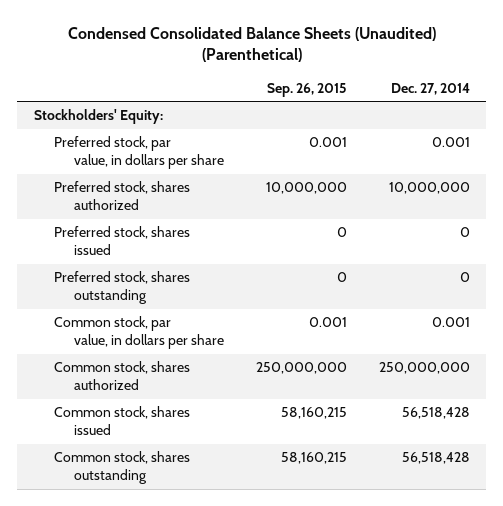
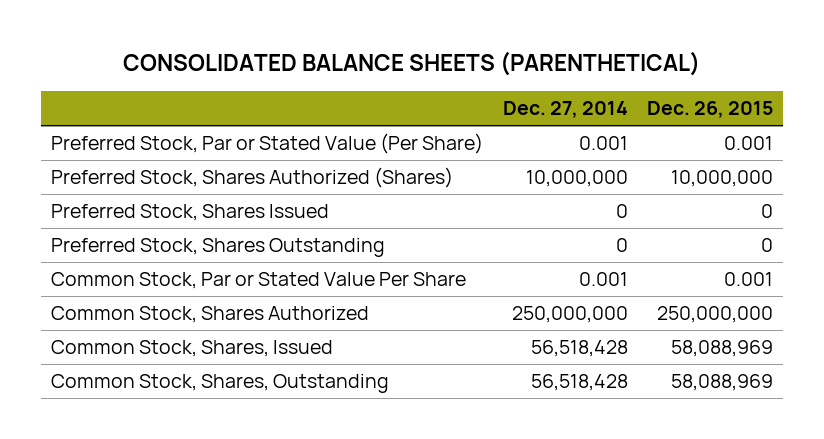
[67,26,436,63] Condensed Consolidated Balance Sheets (Unaudited) (Parenthetical) -> [123,51,701,77] CONSOLIDATED BALANCE SHEETS (PARENTHETICAL)
[266,82,347,97] Sep. 26, 2015 -> none
none -> [647,101,774,119] Dec. 26, 2015
[33,109,163,125] Stockholders' Equity: -> none
[53,136,224,170] Preferred stock, par value, in dollars per share -> [50,133,483,155] Preferred Stock, Par or Stated Value (Per Share)
[53,181,190,211] Preferred stock, shares authorized -> [50,167,453,189] Preferred Stock, Shares Authorized (Shares)
[53,226,190,256] Preferred stock, shares issued -> [50,204,329,222] Preferred Stock, Shares Issued
[53,271,190,305] Preferred stock, shares outstanding -> [50,238,385,258] Preferred Stock, Shares Outstanding
[53,316,224,350] Common stock, par value, in dollars per share -> [50,272,466,290] Common Stock, Par or Stated Value Per Share
[53,361,190,391] Common stock, shares authorized -> [50,306,369,324] Common Stock, Shares Authorized
[53,406,190,436] Common stock, shares issued -> [50,340,333,358] Common Stock, Shares, Issued
[53,451,190,485] Common stock, shares outstanding -> [50,374,389,394] Common Stock, Shares, Outstanding

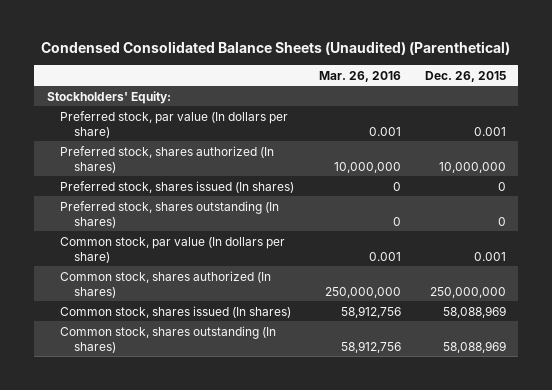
[123,51,701,77] CONSOLIDATED BALANCE SHEETS (PARENTHETICAL) -> [41,40,511,55] Condensed Consolidated Balance Sheets (Unaudited) (Parenthetical)
[502,101,628,119] Dec. 27, 2014 -> none
none -> [318,70,401,82] Mar. 26, 2016
none -> [46,90,171,104] Stockholders' Equity:
[50,133,483,155] Preferred Stock, Par or Stated Value (Per Share) -> [60,110,289,138] Preferred stock, par value (In dollars per share)
[50,167,453,189] Preferred Stock, Shares Authorized (Shares) -> [60,145,275,173] Preferred stock, shares authorized (In shares)
[50,204,329,222] Preferred Stock, Shares Issued -> [60,180,295,193] Preferred stock, shares issued (In shares)
[50,238,385,258] Preferred Stock, Shares Outstanding -> [60,200,280,228] Preferred stock, shares outstanding (In shares)
[50,272,466,290] Common Stock, Par or Stated Value Per Share -> [60,236,286,263] Common stock, par value (In dollars per share)
[50,306,369,324] Common Stock, Shares Authorized -> [60,270,272,298] Common stock, shares authorized (In shares)
[50,340,333,358] Common Stock, Shares, Issued -> [60,305,292,318] Common stock, shares issued (In shares)
[50,374,389,394] Common Stock, Shares, Outstanding -> [60,325,277,353] Common stock, shares outstanding (In shares)

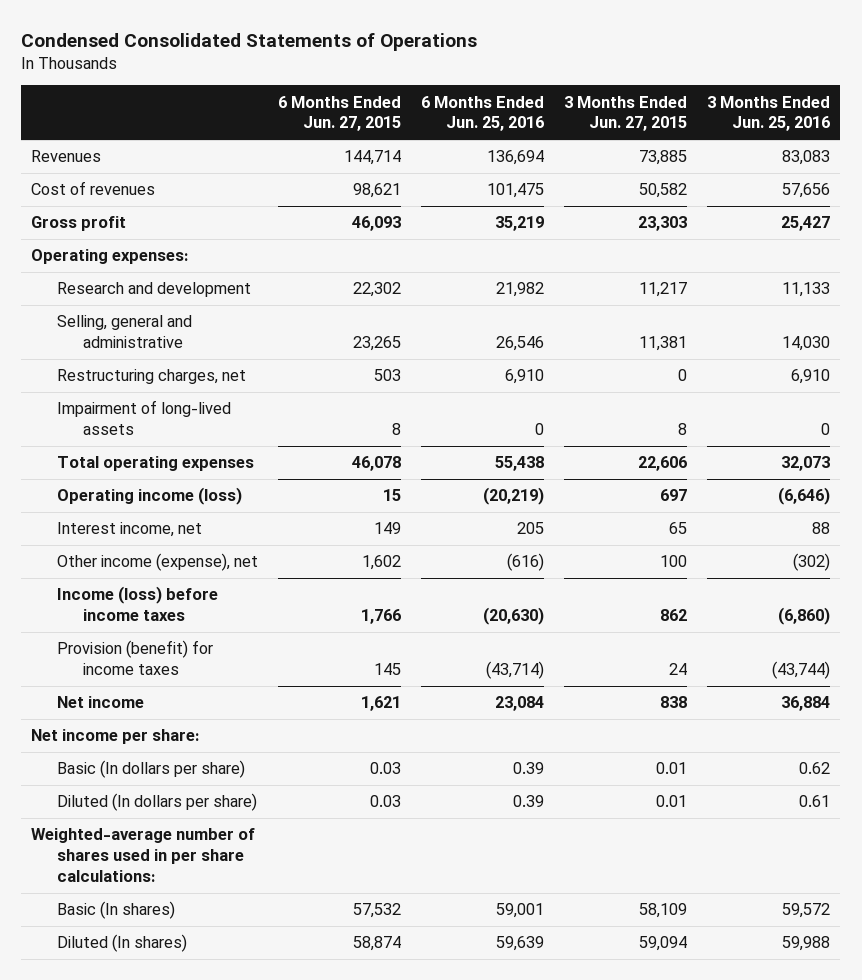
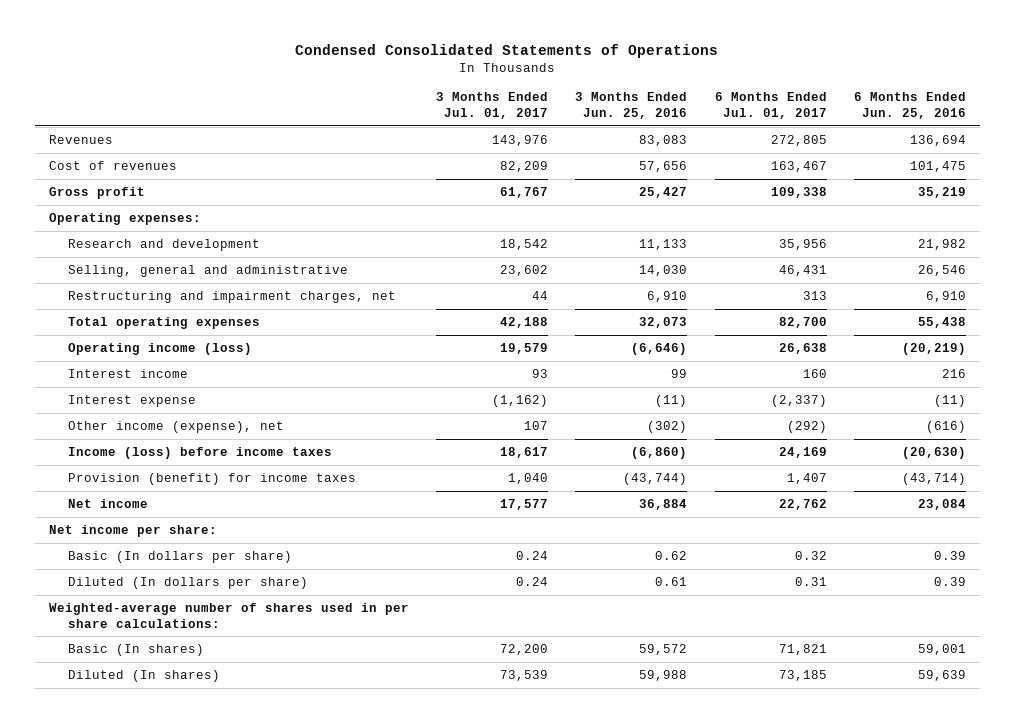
[278,95,402,132] 6 Months Ended Jun. 27, 2015 -> none
[564,95,688,132] 3 Months Ended Jun. 27, 2015 -> none
none -> [436,92,549,120] 3 Months Ended Jul. 01, 2017
none -> [714,92,827,120] 6 Months Ended Jul. 01, 2017
[57,400,232,436] Impairment of long-lived assets -> none
[57,369,247,385] Restructuring charges, net -> [68,290,397,303] Restructuring and impairment charges, net
[57,522,203,538] Interest income, net -> [68,368,189,378] Interest income
[517,522,545,535] 205 -> [941,368,966,378] 216
[812,522,831,535] 88 -> [671,368,688,378] 99
none -> [68,394,197,407] Interest expense

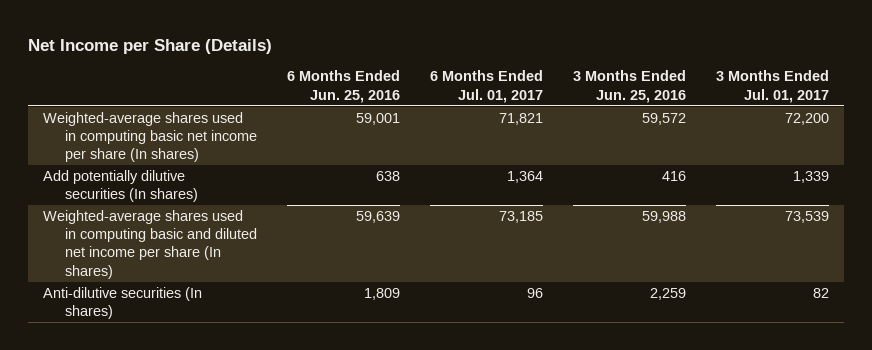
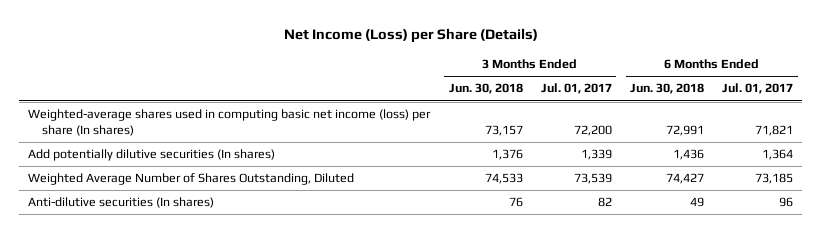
[28,38,273,54] Net Income per Share (Details) -> [283,27,538,43] Net Income (Loss) per Share (Details)
[286,70,400,103] 6 Months Ended Jun. 25, 2016 -> none
[572,70,686,103] 3 Months Ended Jun. 25, 2016 -> none
none -> [448,83,523,95] Jun. 30, 2018
none -> [630,83,705,95] Jun. 30, 2018
[43,112,257,163] Weighted-average shares used in computing basic net income per share (In shares) -> [28,109,432,136] Weighted-average shares used in computing basic net income (loss) per share (In shares)
[43,210,257,279] Weighted-average shares used in computing basic and diluted net income per share (In shares) -> [28,173,355,186] Weighted Average Number of Shares Outstanding, Diluted

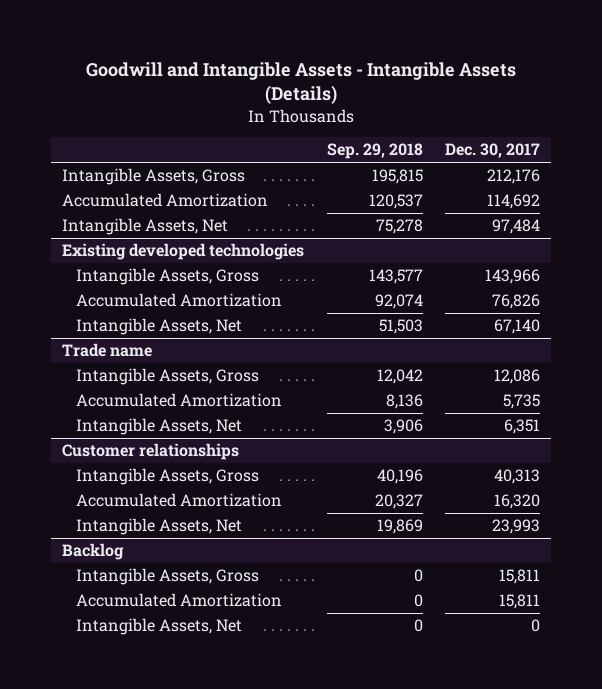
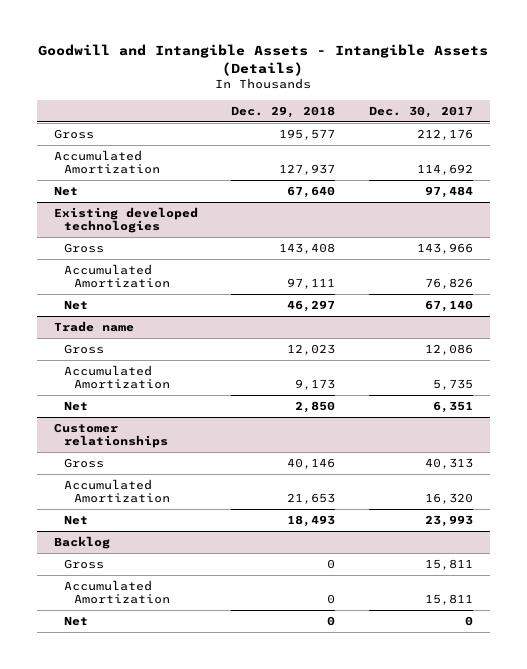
[326,143,423,160] Sep. 29, 2018 -> none
none -> [231,105,336,118] Dec. 29, 2018
[62,168,246,186] Intangible Assets, Gross -> [53,128,94,139] Gross
[62,218,229,236] Intangible Assets, Net -> [53,185,78,196] Net
[75,268,259,286] Intangible Assets, Gross -> [64,242,105,253] Gross
[75,318,242,336] Intangible Assets, Net -> [64,299,89,310] Net
[75,368,259,386] Intangible Assets, Gross -> [64,343,105,354] Gross
[75,418,242,436] Intangible Assets, Net -> [64,400,89,411] Net
[75,468,259,486] Intangible Assets, Gross -> [64,457,105,468] Gross
[75,518,242,536] Intangible Assets, Net -> [64,514,89,525] Net
[75,568,259,586] Intangible Assets, Gross -> [64,558,105,569] Gross
[75,618,242,636] Intangible Assets, Net -> [64,615,89,626] Net

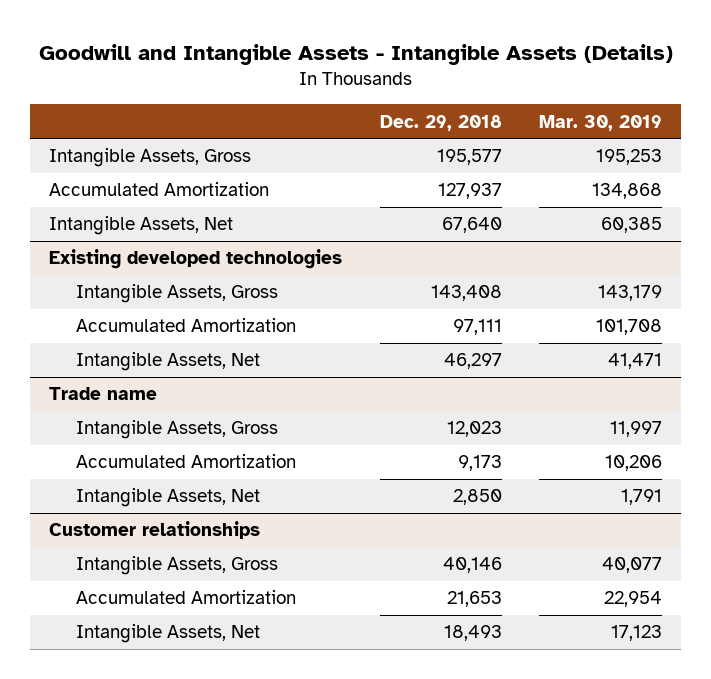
[368,105,473,118] Dec. 30, 2017 -> none
none -> [539,114,663,131] Mar. 30, 2019
[53,128,94,139] Gross -> [49,148,252,168] Intangible Assets, Gross
[53,185,78,196] Net -> [49,216,234,236] Intangible Assets, Net
[64,242,105,253] Gross -> [75,284,278,304] Intangible Assets, Gross
[64,299,89,310] Net -> [75,352,260,372] Intangible Assets, Net
[64,343,105,354] Gross -> [75,420,278,440] Intangible Assets, Gross
[64,400,89,411] Net -> [75,488,260,508] Intangible Assets, Net
[64,457,105,468] Gross -> [75,556,278,576] Intangible Assets, Gross
[53,535,110,549] Backlog -> none
[64,558,105,569] Gross -> none
[64,579,171,605] Accumulated Amortization -> none
[64,615,89,626] Net -> none
[64,514,89,525] Net -> [75,624,260,644] Intangible Assets, Net

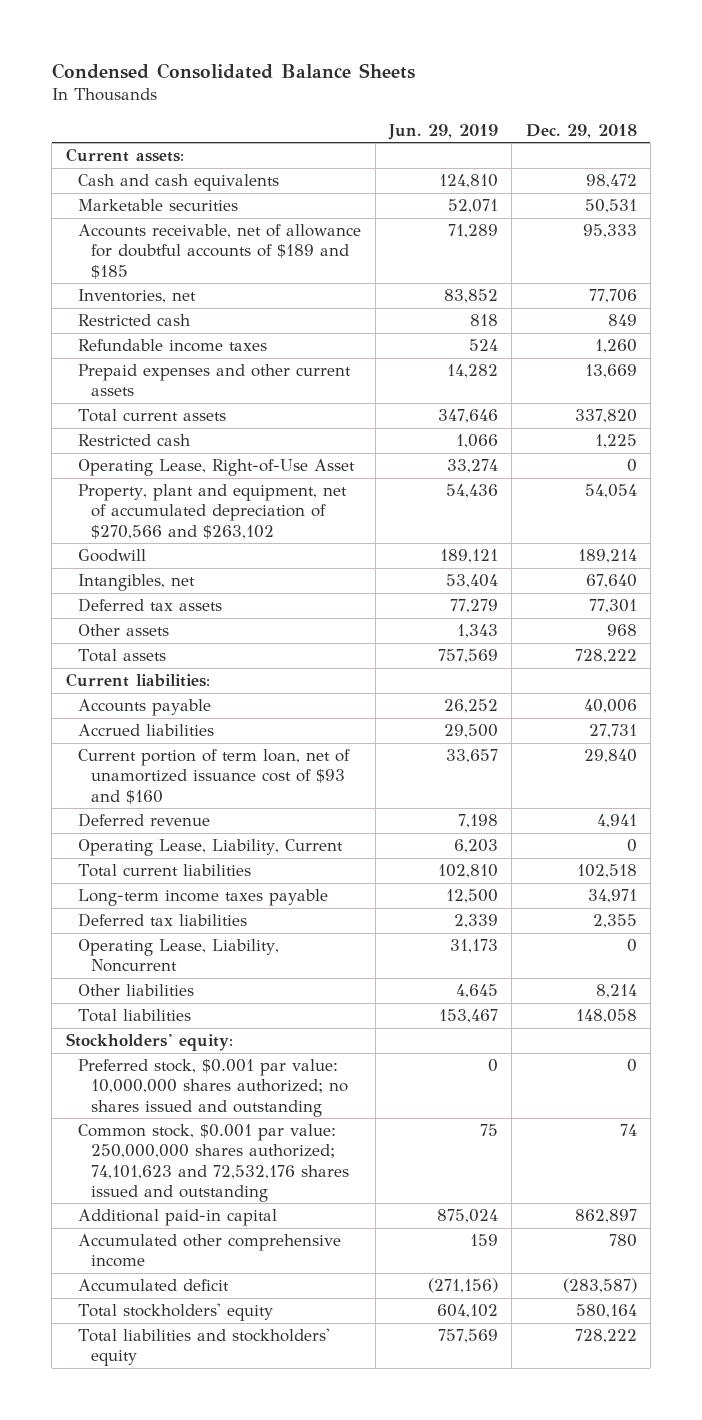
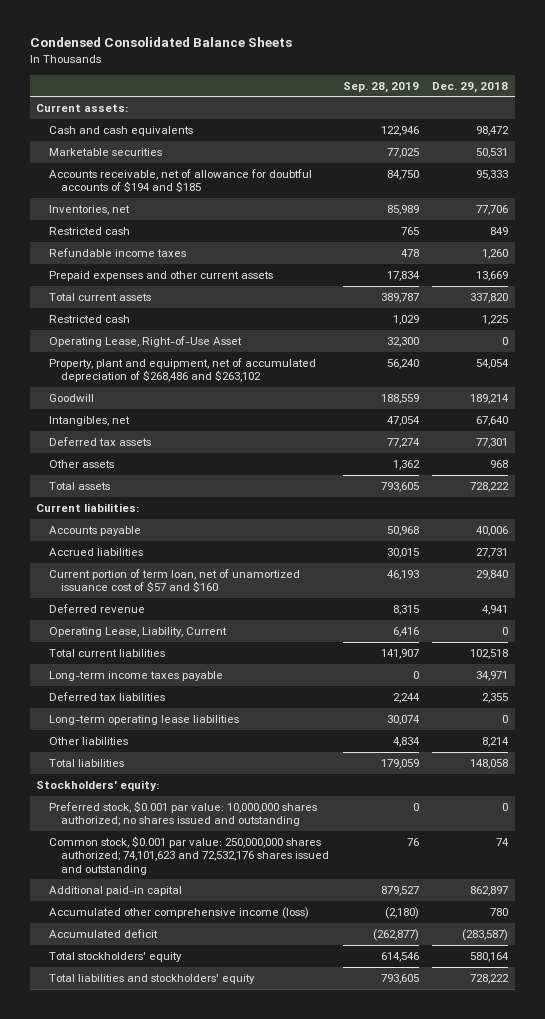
[387,123,498,140] Jun. 29, 2019 -> none
none -> [342,81,419,93] Sep. 28, 2019
[78,224,362,279] Accounts receivable, net of allowance for doubtful accounts of $189 and $185 -> [48,168,312,193] Accounts receivable, net of allowance for doubtful accounts of $194 and $185
[78,484,348,539] Property, plant and equipment, net of accumulated depreciation of $270,566 and $263,102 -> [48,357,316,383] Property, plant and equipment, net of accumulated depreciation of $268,486 and $263,102
[78,749,351,804] Current portion of term loan, net of unamortized issuance cost of $93 and $160 -> [48,568,300,593] Current portion of term loan, net of unamortized issuance cost of $57 and $160
[78,939,280,973] Operating Lease, Liability, Noncurrent -> [48,714,239,725] Long-term operating lease liabilities
[78,1234,342,1268] Accumulated other comprehensive income -> [48,906,309,919] Accumulated other comprehensive income (loss)

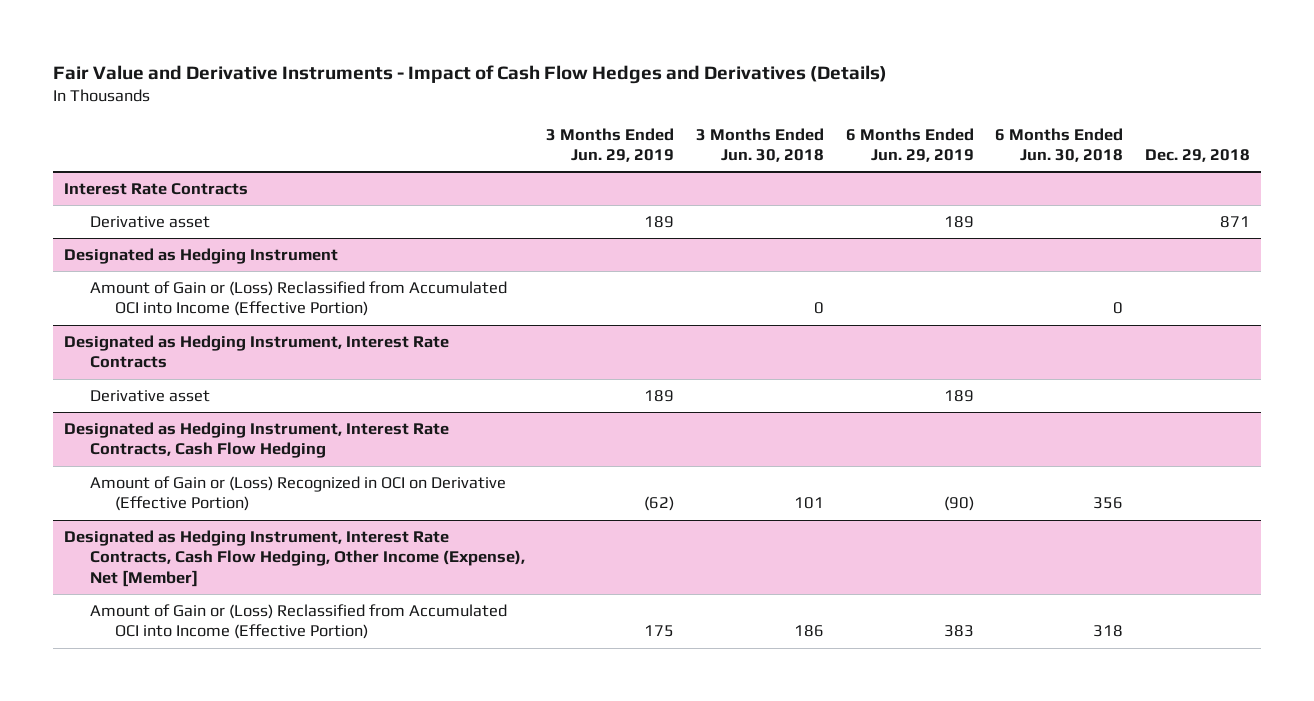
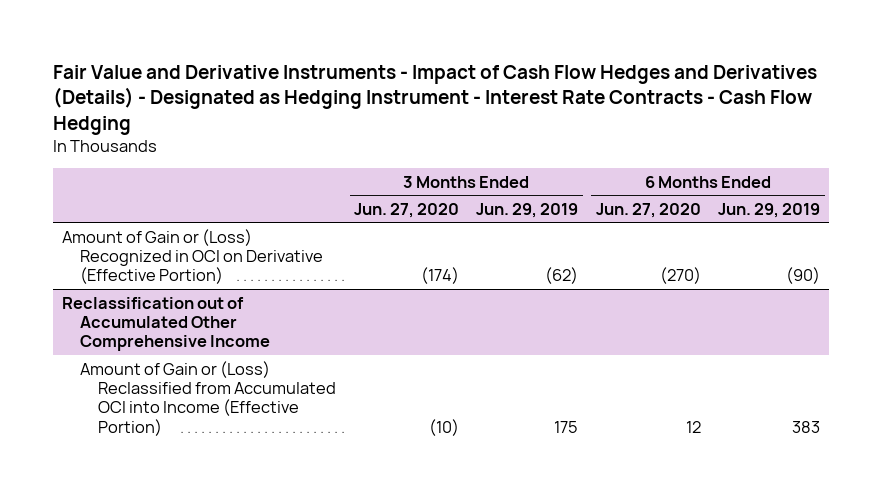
[53,64,888,84] Fair Value and Derivative Instruments - Impact of Cash Flow Hedges and Derivatives (Details) -> [53,64,818,135] Fair Value and Derivative Instruments - Impact of Cash Flow Hedges and Derivatives (Details) - Designated as Hedging Instrument - Interest Rate Contracts - Cash Flow Hedging
[695,127,824,163] 3 Months Ended Jun. 30, 2018 -> none
[995,127,1124,163] 6 Months Ended Jun. 30, 2018 -> none
[1144,149,1250,163] Dec. 29, 2018 -> none
none -> [353,202,459,218] Jun. 27, 2020
none -> [595,202,701,218] Jun. 27, 2020
[64,182,249,195] Interest Rate Contracts -> none
[89,215,210,228] Derivative asset -> none
[64,247,339,264] Designated as Hedging Instrument -> none
[89,280,507,317] Amount of Gain or (Loss) Reclassified from Accumulated OCI into Income (Effective Portion) -> none
[64,334,450,369] Designated as Hedging Instrument, Interest Rate Contracts -> none
[89,389,210,402] Derivative asset -> none
[64,421,450,459] Designated as Hedging Instrument, Interest Rate Contracts, Cash Flow Hedging -> none
[64,529,525,588] Designated as Hedging Instrument, Interest Rate Contracts, Cash Flow Hedging, Other Income (Expense), Net [Member] -> none
none -> [62,296,271,352] Reclassification out of Accumulated Other Comprehensive Income

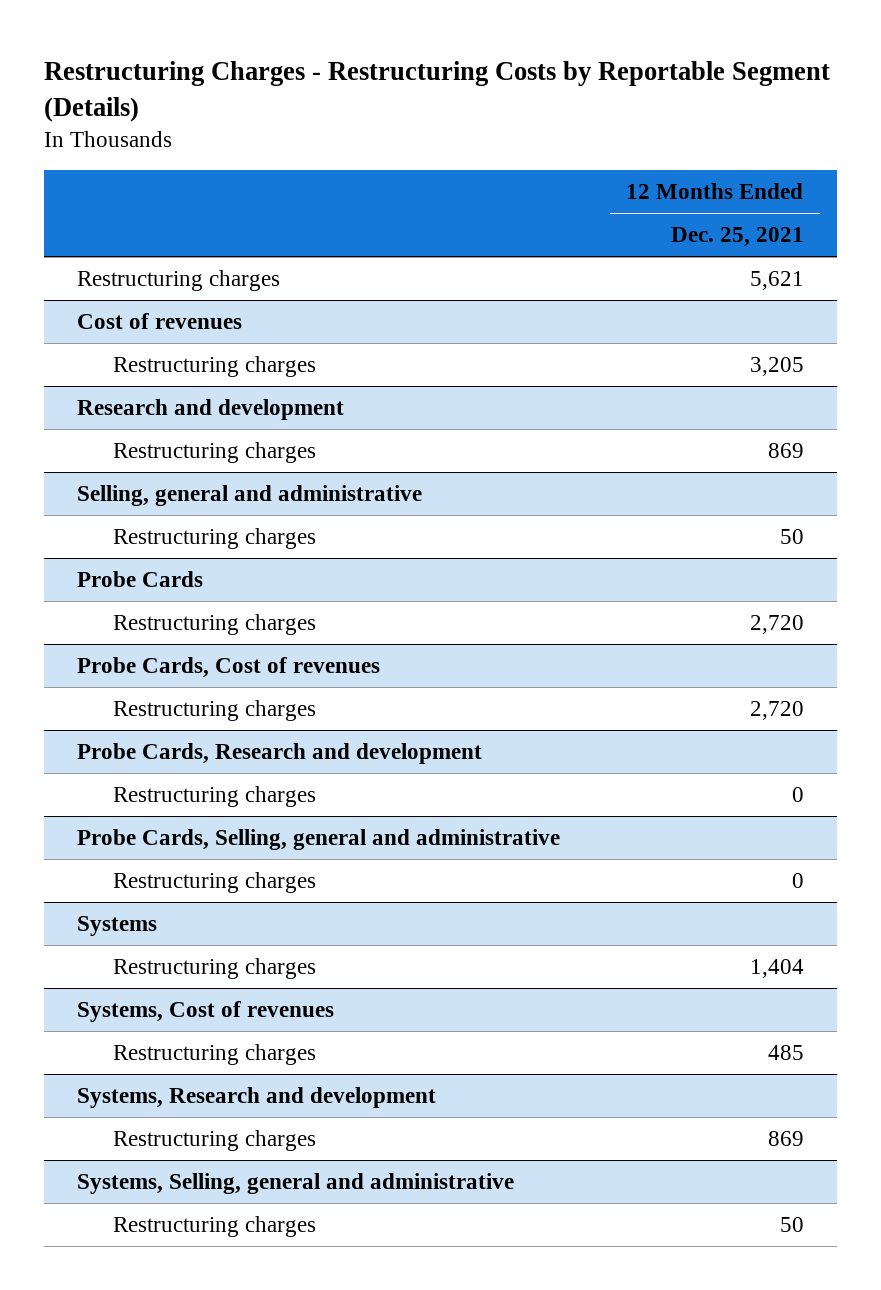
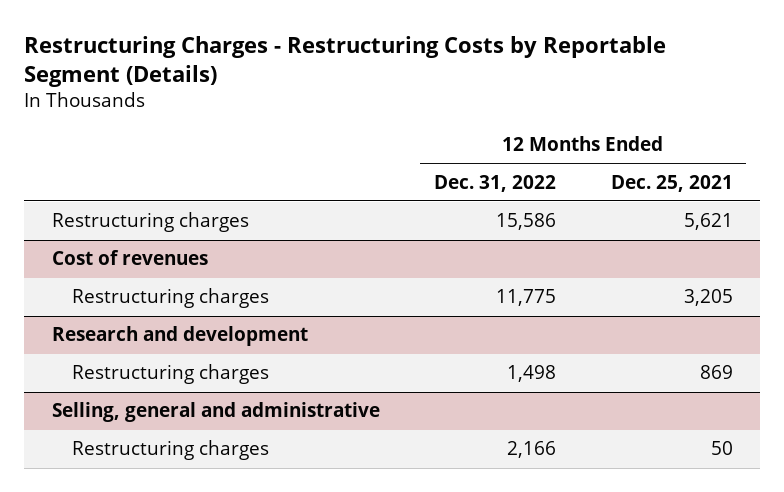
none -> [434,174,557,192] Dec. 31, 2022
[77,571,204,588] Probe Cards -> none
[112,614,316,636] Restructuring charges -> none
[77,657,381,679] Probe Cards, Cost of revenues -> none
[112,700,316,722] Restructuring charges -> none
[77,743,483,765] Probe Cards, Research and development -> none
[112,786,316,808] Restructuring charges -> none
[77,829,561,851] Probe Cards, Selling, general and administrative -> none
[112,872,316,894] Restructuring charges -> none
[77,916,158,937] Systems -> none
[112,958,316,980] Restructuring charges -> none
[77,1001,335,1023] Systems, Cost of revenues -> none
[112,1044,316,1066] Restructuring charges -> none
[77,1087,437,1109] Systems, Research and development -> none
[112,1130,316,1152] Restructuring charges -> none
[77,1173,515,1195] Systems, Selling, general and administrative -> none
[112,1216,316,1238] Restructuring charges -> none

